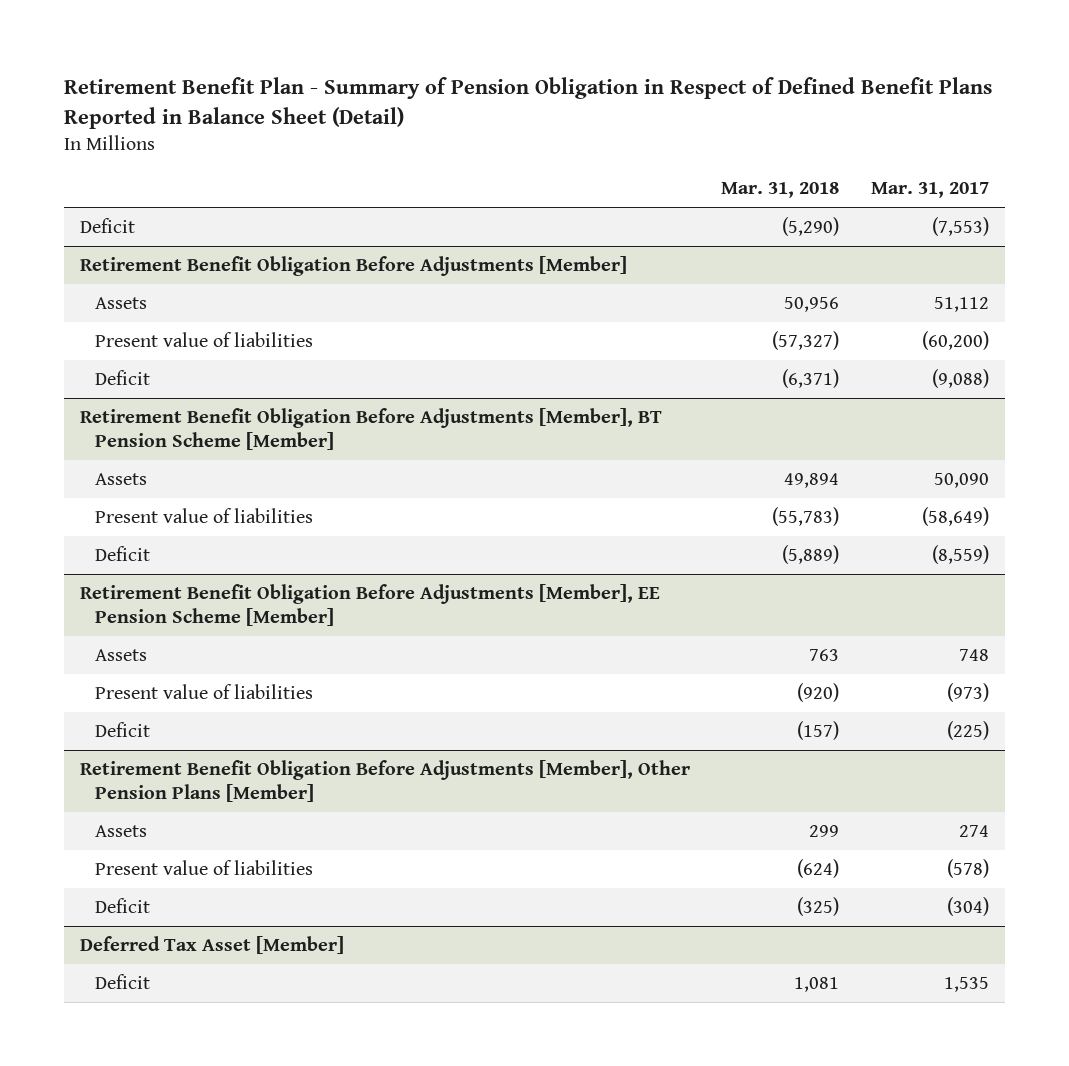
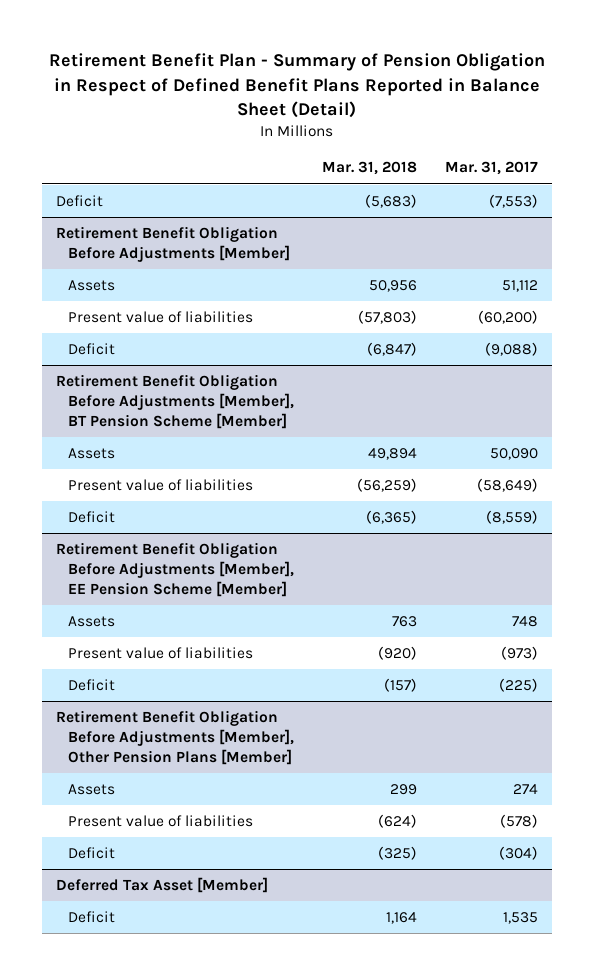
[782,216,840,236] (5,290) -> [364,194,417,209] (5,683)
[772,330,840,350] (57,327) -> [357,310,417,325] (57,803)
[782,368,840,388] (6,371) -> [366,342,417,357] (6,847)
[772,506,840,526] (55,783) -> [356,478,417,493] (56,259)
[782,544,840,564] (5,889) -> [365,510,417,525] (6,365)
[794,976,840,992] 1,081 -> [385,912,417,925] 1,164

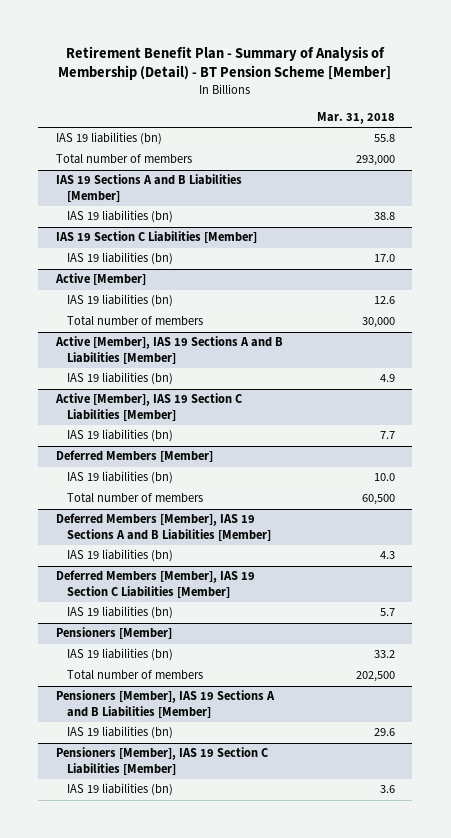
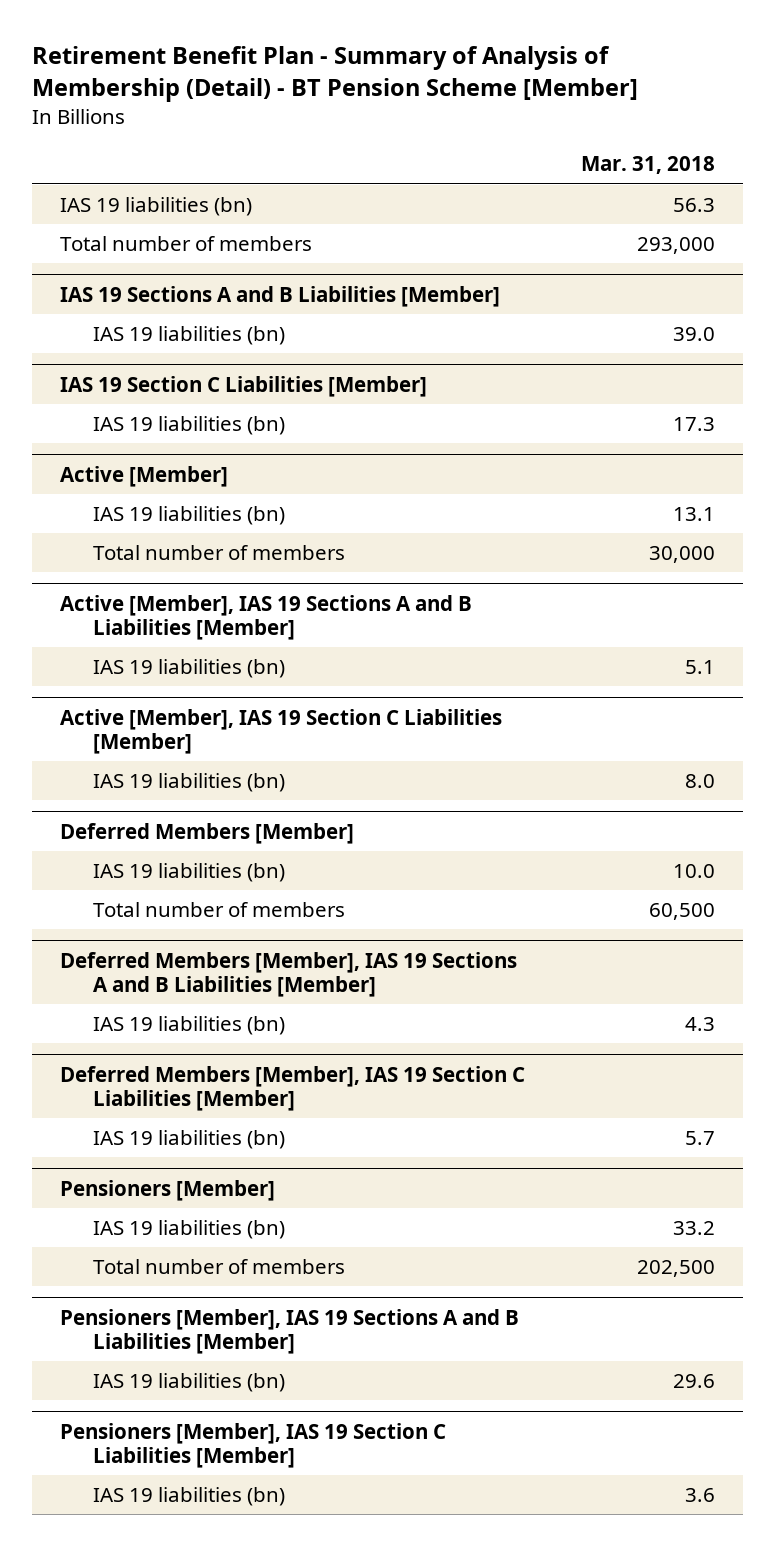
[374,134,396,143] 55.8 -> [672,198,715,213] 56.3
[374,212,396,221] 38.8 -> [672,327,715,342] 39.0
[374,254,396,263] 17.0 -> [672,417,715,432] 17.3
[374,296,396,305] 12.6 -> [672,507,715,522] 13.1
[380,374,396,383] 4.9 -> [684,660,715,675] 5.1
[380,431,396,440] 7.7 -> [684,774,715,789] 8.0

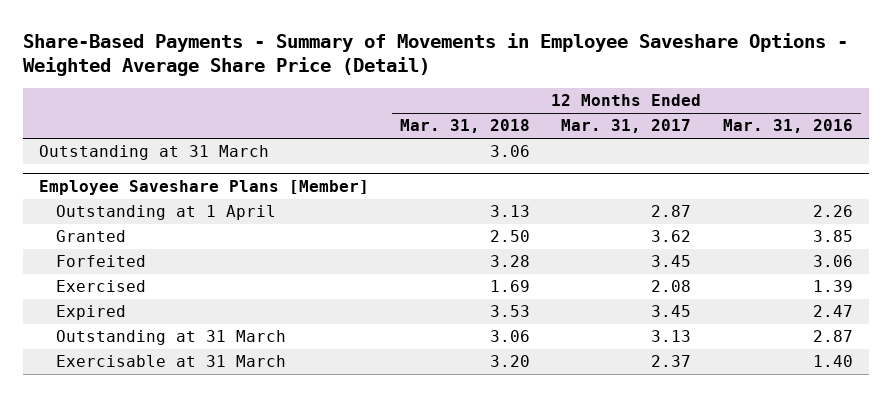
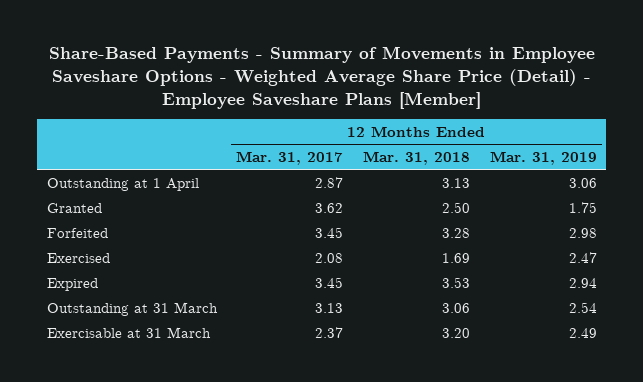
[22,32,848,77] Share-Based Payments - Summary of Movements in Employee Saveshare Options - Weighted Average Share Price (Detail) -> [48,46,595,109] Share-Based Payments - Summary of Movements in Employee Saveshare Options - Weighted Average Share Price (Detail) - Employee Saveshare Plans [Member]
[722,119,853,134] Mar. 31, 2016 -> none
none -> [489,150,597,165] Mar. 31, 2019
[38,145,269,161] Outstanding at 31 March -> none
[38,180,369,196] Employee Saveshare Plans [Member] -> none

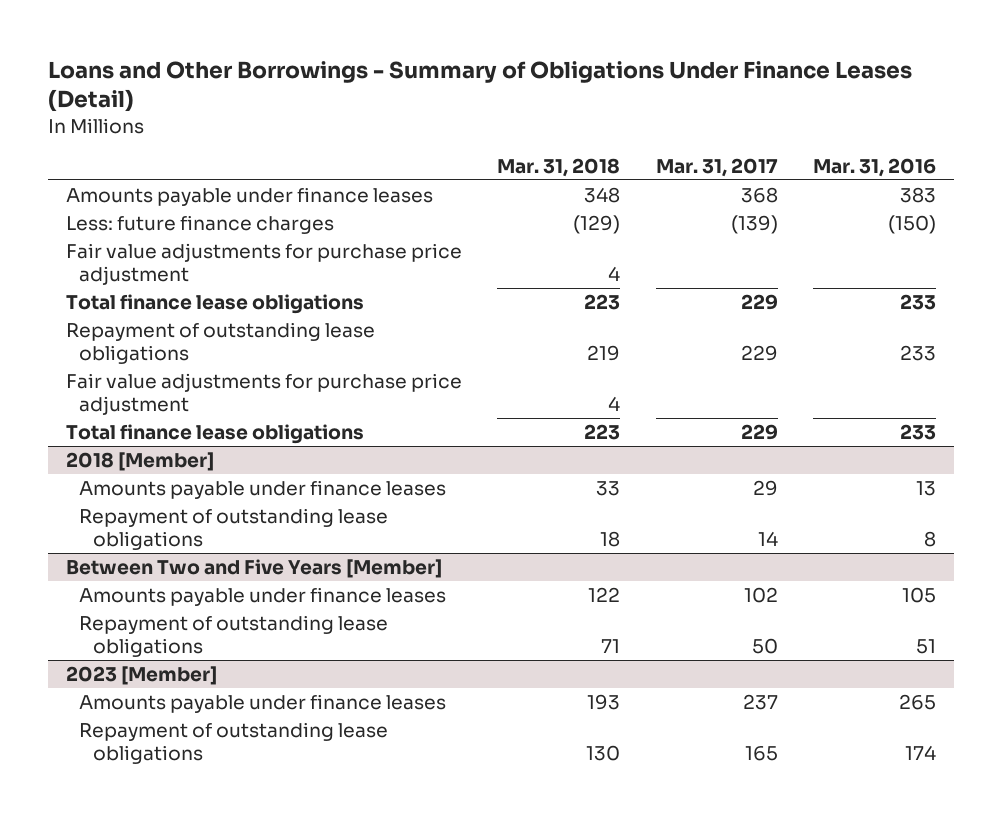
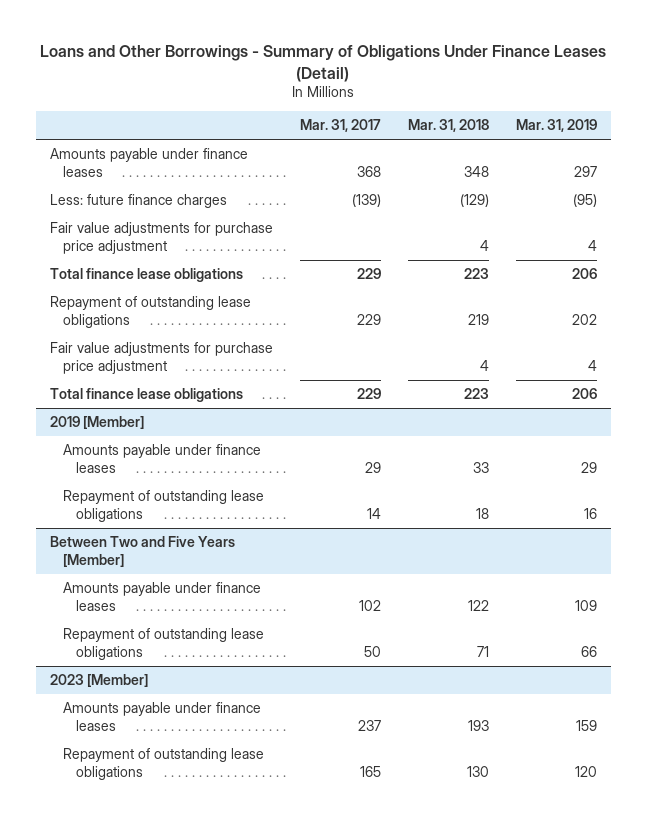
[813,157,937,177] Mar. 31, 2016 -> none
none -> [516,119,598,133] Mar. 31, 2019
[65,451,214,471] 2018 [Member] -> [49,415,144,429] 2019 [Member]

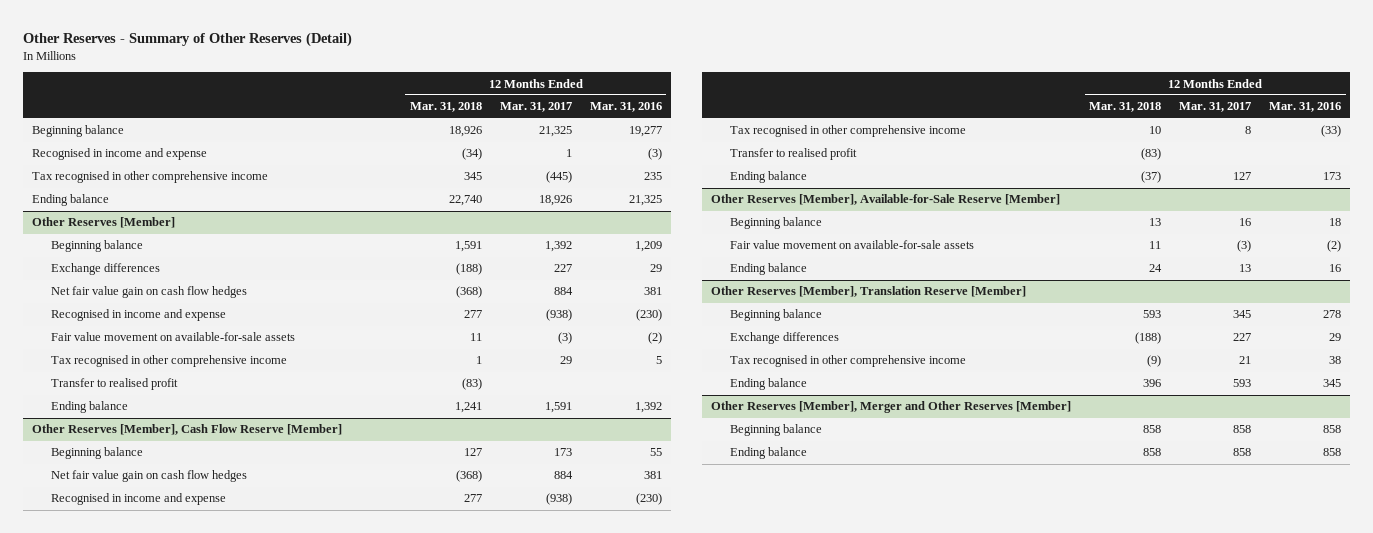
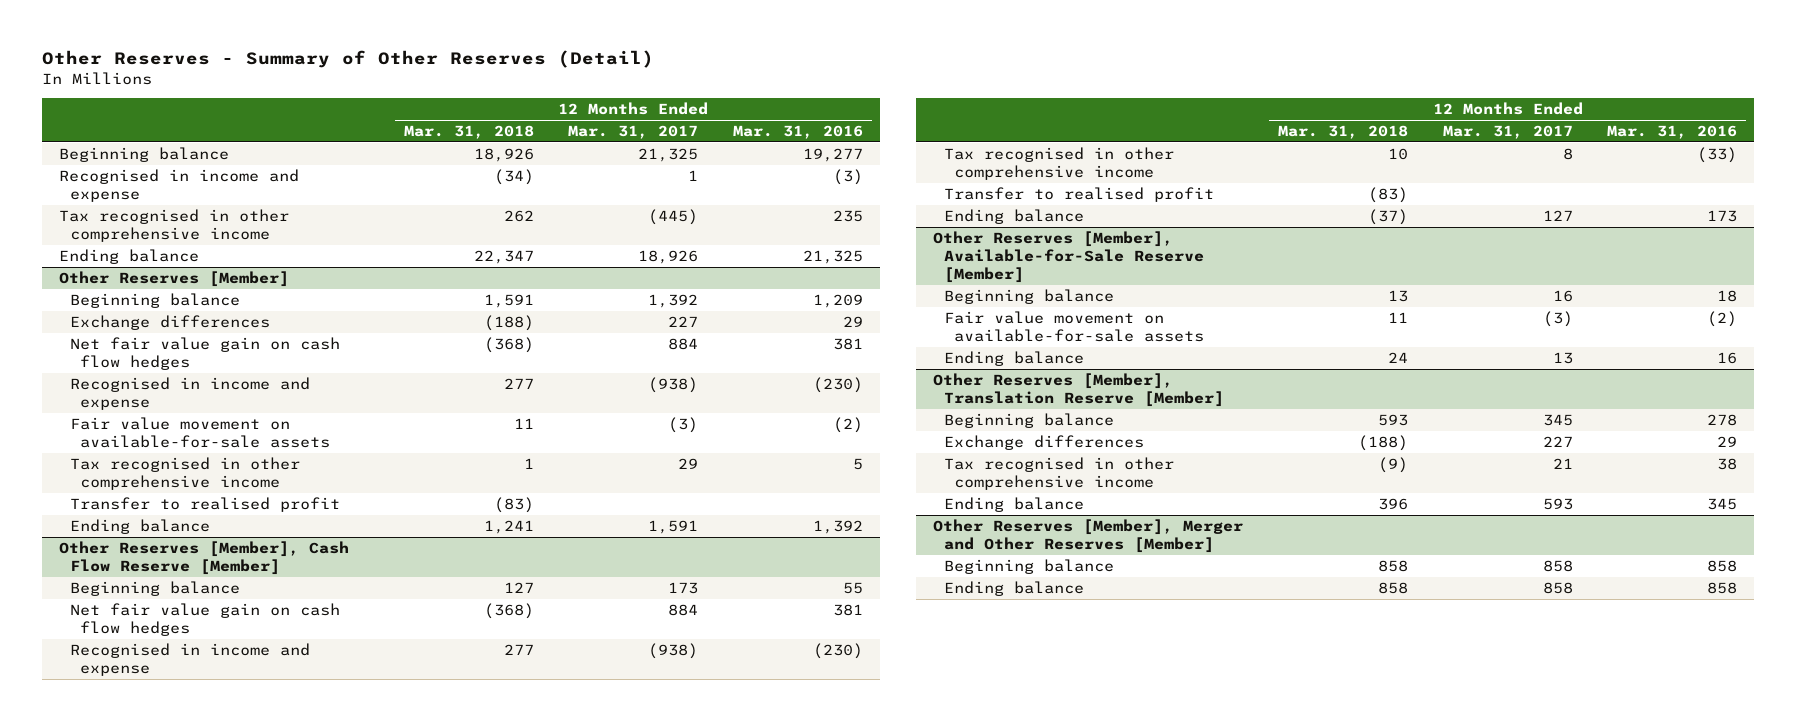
[463,172,482,181] 345 -> [503,209,534,222] 262
[448,195,482,207] 22,740 -> [473,249,534,264] 22,347

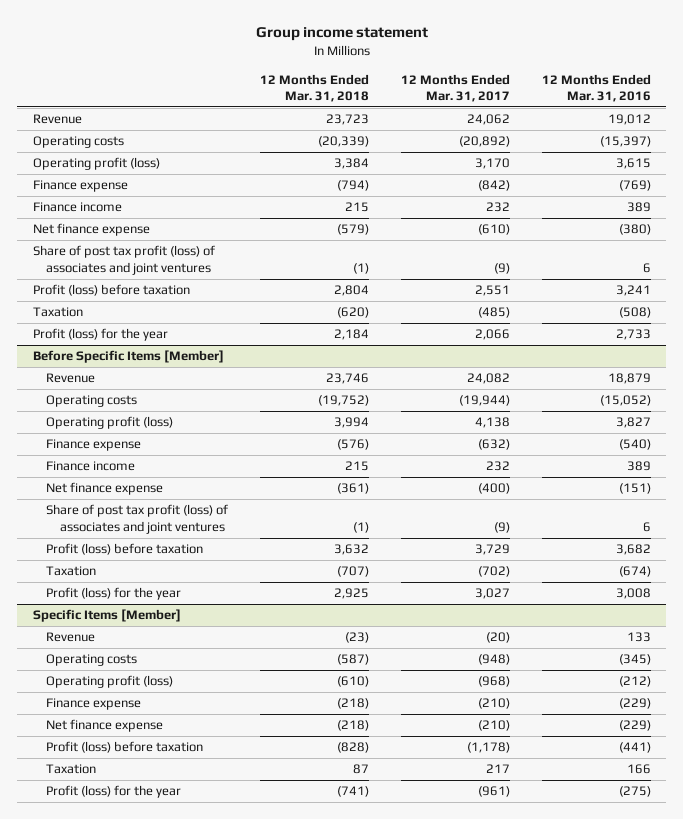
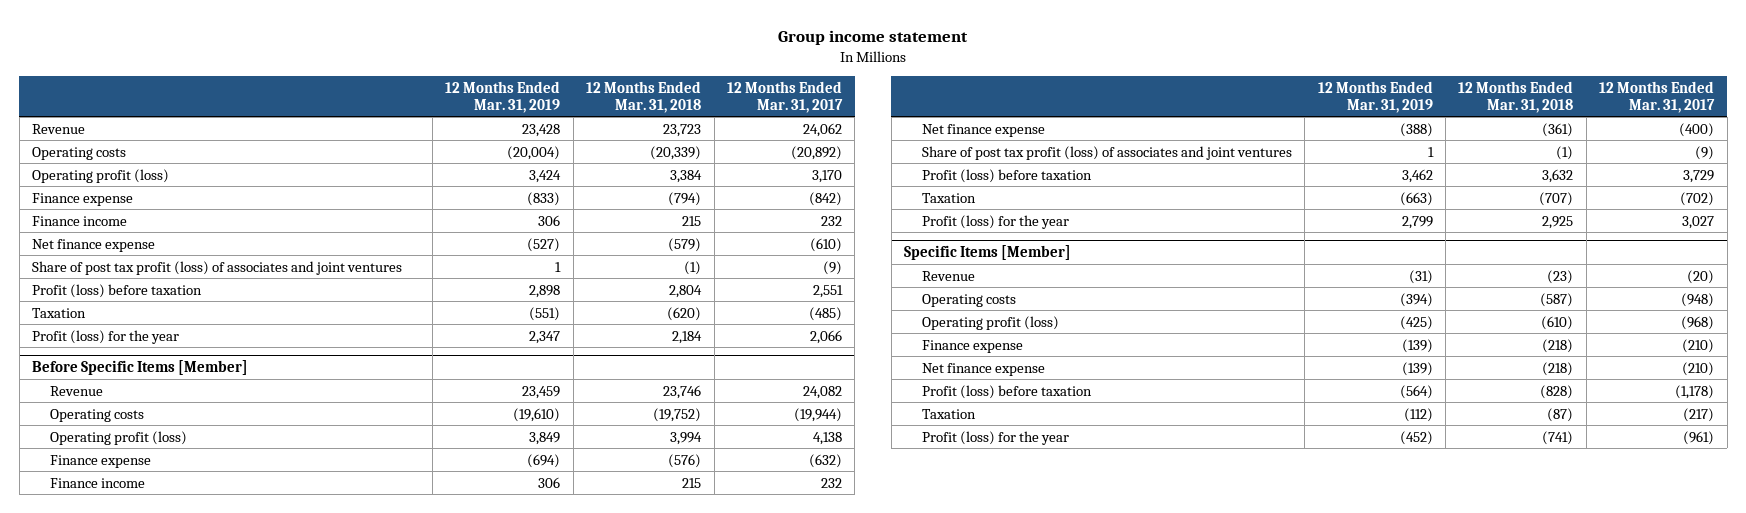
[541,73,651,103] 12 Months Ended Mar. 31, 2016 -> none
none -> [445,80,561,113] 12 Months Ended Mar. 31, 2019
[353,764,370,775] 87 -> [1547,407,1574,422] (87)
[485,764,510,774] 217 -> [1683,407,1715,422] (217)

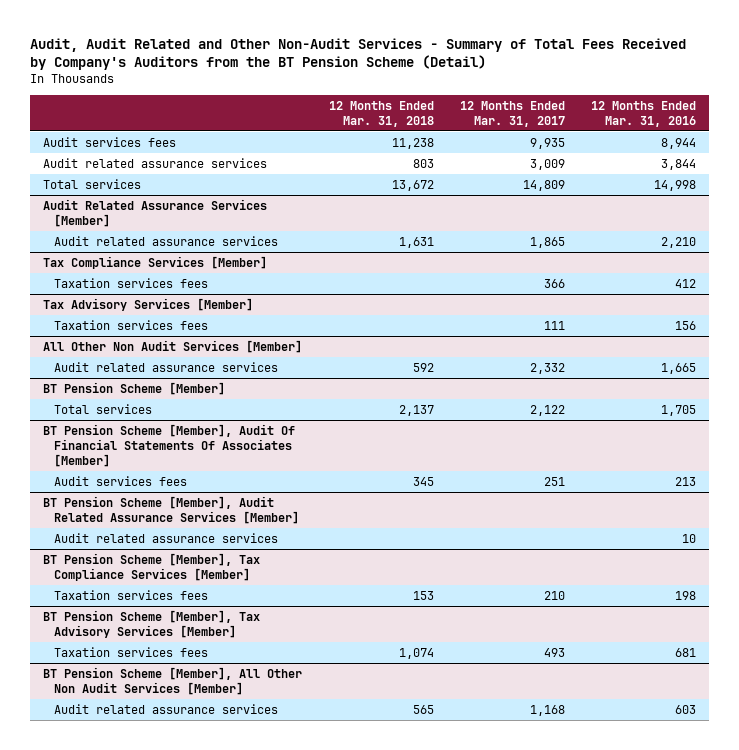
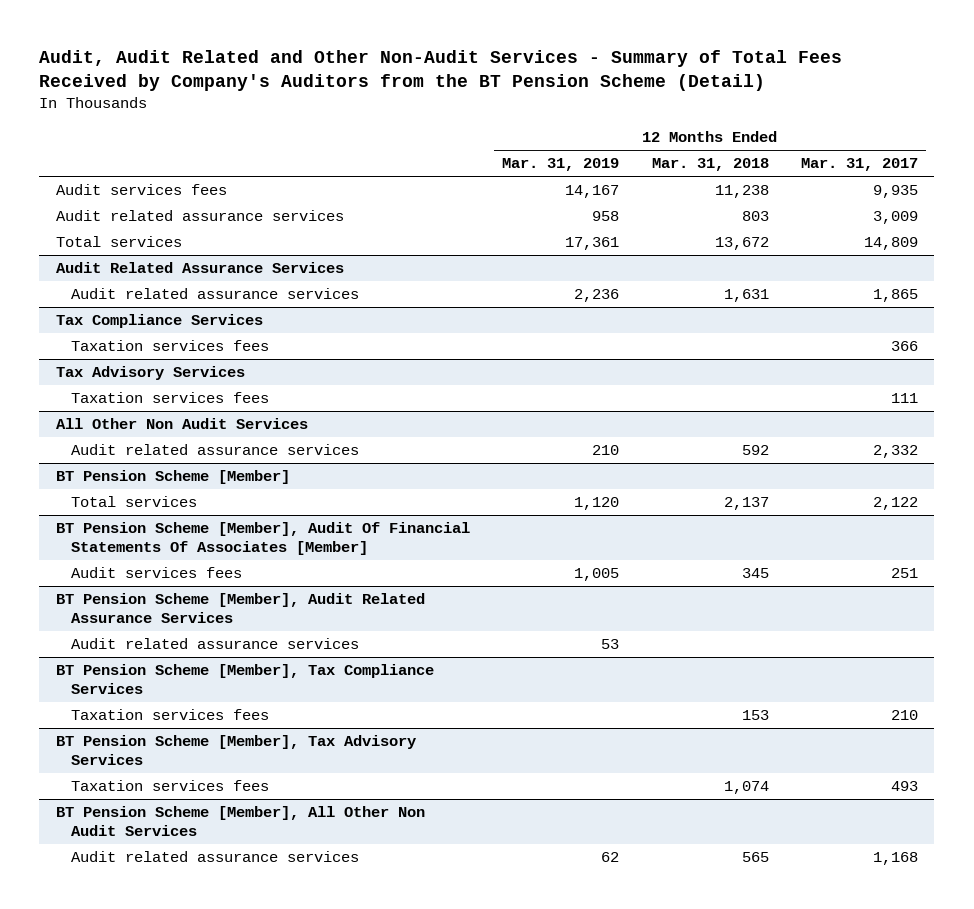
[591,100,697,127] 12 Months Ended Mar. 31, 2016 -> none
none -> [502,158,620,172] Mar. 31, 2019
[43,198,268,227] Audit Related Assurance Services [Member] -> [55,262,344,274] Audit Related Assurance Services
[43,255,268,269] Tax Compliance Services [Member] -> [55,314,263,329] Tax Compliance Services
[43,297,254,311] Tax Advisory Services [Member] -> [55,366,245,381] Tax Advisory Services
[43,339,303,353] All Other Non Audit Services [Member] -> [55,418,308,430] All Other Non Audit Services
[43,495,300,524] BT Pension Scheme [Member], Audit Related Assurance Services [Member] -> [55,593,425,623] BT Pension Scheme [Member], Audit Related Assurance Services
[43,552,261,581] BT Pension Scheme [Member], Tax Compliance Services [Member] -> [55,664,434,694] BT Pension Scheme [Member], Tax Compliance Services
[43,609,261,638] BT Pension Scheme [Member], Tax Advisory Services [Member] -> [55,735,416,765] BT Pension Scheme [Member], Tax Advisory Services
[43,666,303,695] BT Pension Scheme [Member], All Other Non Audit Services [Member] -> [55,806,425,836] BT Pension Scheme [Member], All Other Non Audit Services

